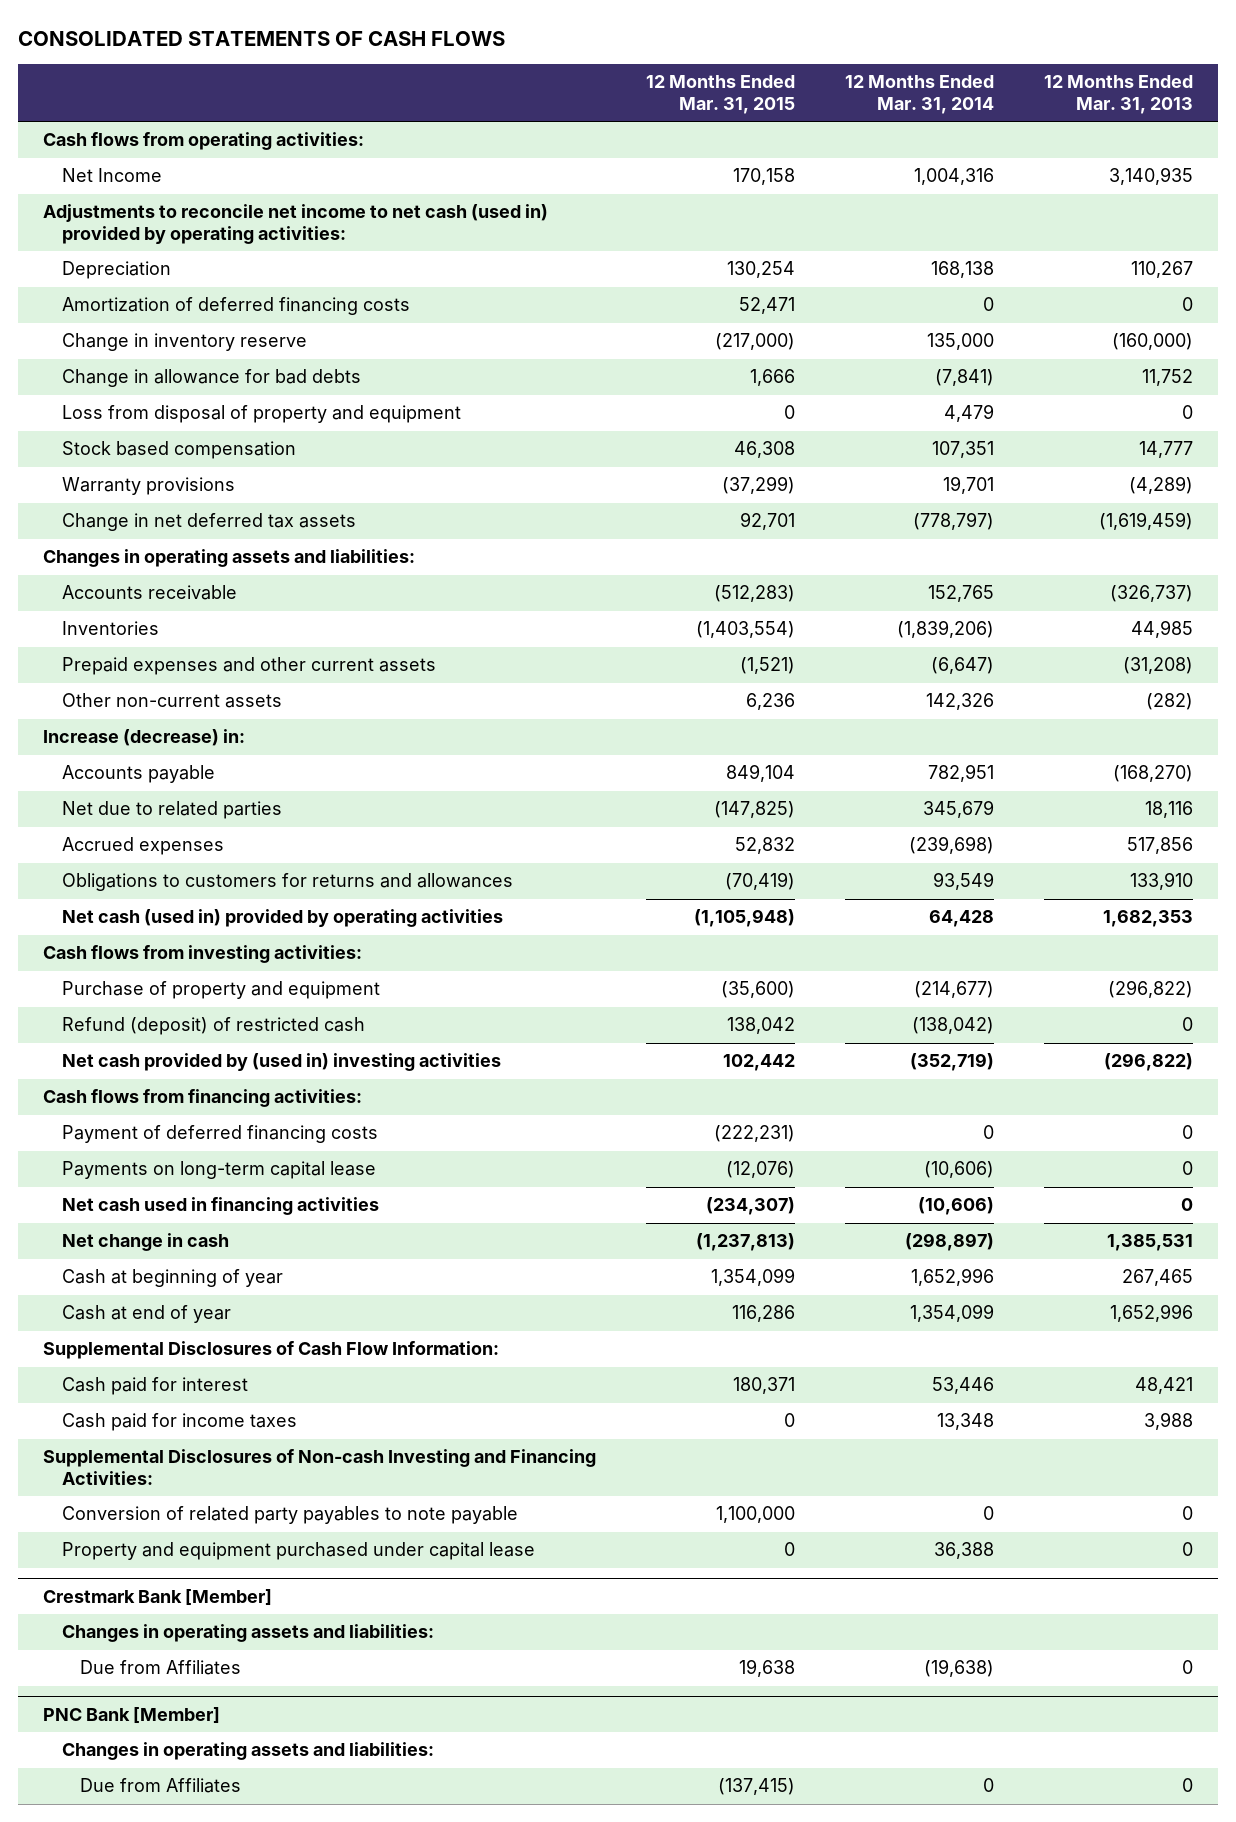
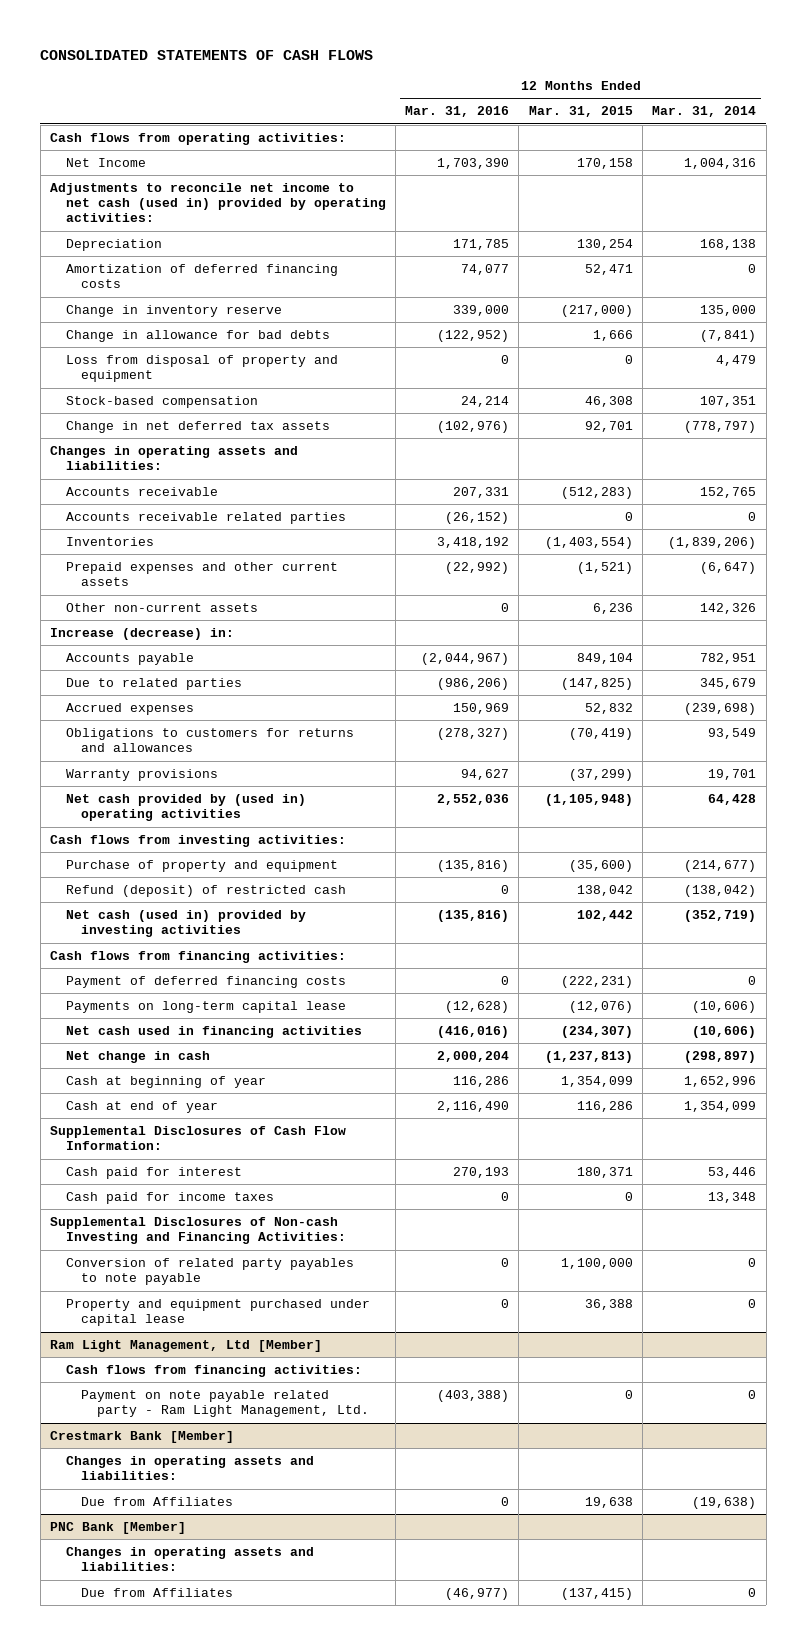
[1043,75,1193,114] 12 Months Ended Mar. 31, 2013 -> none
none -> [405,106,510,118] Mar. 31, 2016
[61,441,296,460] Stock based compensation -> [65,395,258,408] Stock-based compensation
none -> [65,511,346,524] Accounts receivable related parties
[61,801,282,820] Net due to related parties -> [65,677,242,690] Due to related parties
[61,477,235,496] Warranty provisions -> [65,768,218,781] Warranty provisions
[61,909,503,928] Net cash (used in) provided by operating activities -> [65,793,306,822] Net cash provided by (used in) operating activities
[61,1053,501,1072] Net cash provided by (used in) investing activities -> [65,909,306,938] Net cash (used in) provided by investing activities
[784,1542,796,1557] 0 -> [584,1298,633,1310] 36,388
[933,1542,994,1560] 36,388 -> [748,1298,757,1308] 0
none -> [50,1339,323,1352] Ram Light Management, Ltd [Member]
none -> [65,1364,362,1377] Cash flows from financing activities:
none -> [81,1389,369,1418] Payment on note payable related party - Ram Light Management, Ltd.

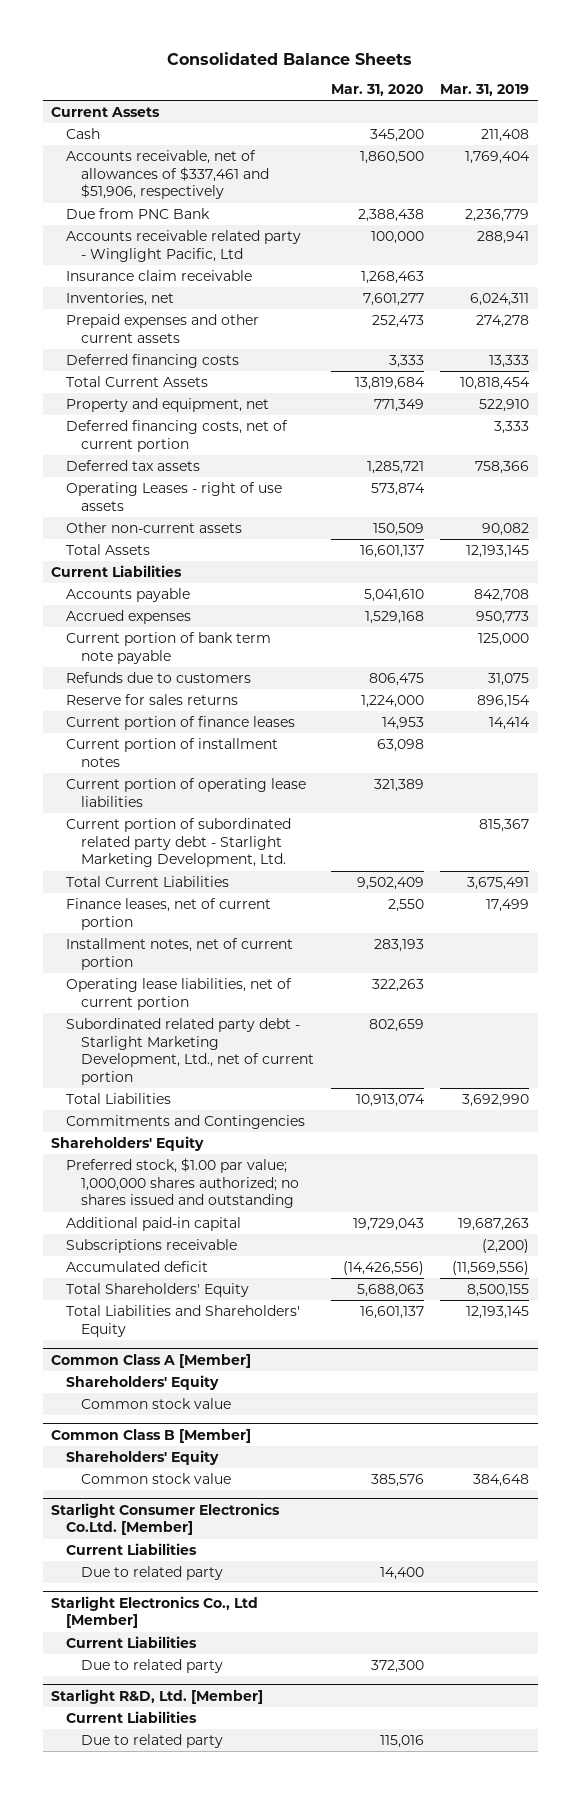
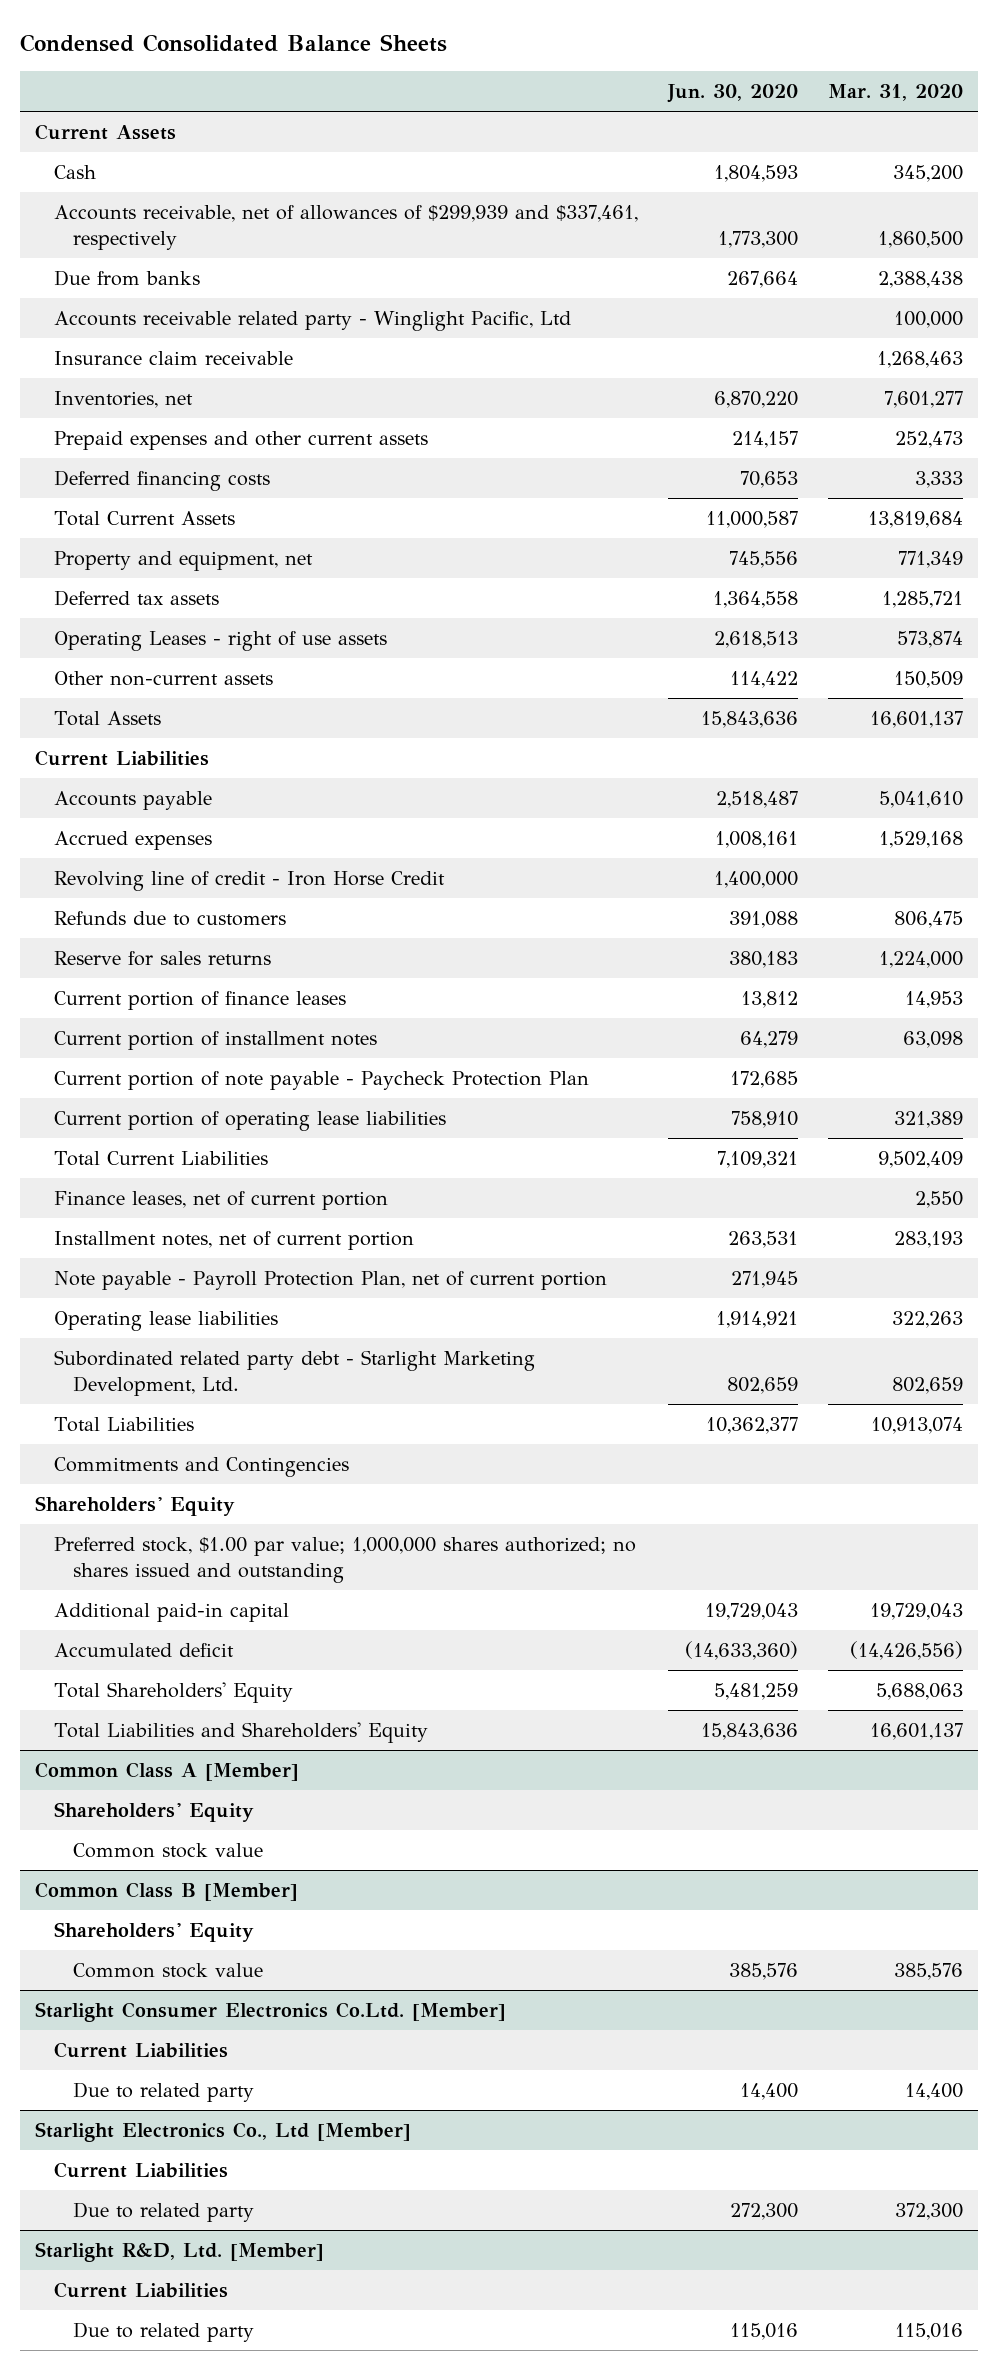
[167,51,413,65] Consolidated Balance Sheets -> [20,33,448,52] Condensed Consolidated Balance Sheets
[440,84,530,97] Mar. 31, 2019 -> none
none -> [666,83,798,103] Jun. 30, 2020
[66,149,270,200] Accounts receivable, net of allowances of $337,461 and $51,906, respectively -> [53,205,638,250] Accounts receivable, net of allowances of $299,939 and $337,461, respectively
[66,207,211,219] Due from PNC Bank -> [53,270,200,287] Due from banks
[66,419,289,452] Deferred financing costs, net of current portion -> none
[66,631,272,664] Current portion of bank term note payable -> none
none -> [53,871,445,892] Revolving line of credit - Iron Horse Credit
none -> [53,1071,589,1091] Current portion of note payable - Paycheck Protection Plan
[66,817,292,868] Current portion of subordinated related party debt - Starlight Marketing Development, Ltd. -> none
none -> [53,1271,607,1291] Note payable - Payroll Protection Plan, net of current portion
[66,977,293,1010] Operating lease liabilities, net of current portion -> [53,1311,278,1332] Operating lease liabilities
[66,1017,315,1086] Subordinated related party debt - Starlight Marketing Development, Ltd., net of current portion -> [53,1350,535,1396] Subordinated related party debt - Starlight Marketing Development, Ltd.
[66,1238,238,1253] Subscriptions receivable -> none

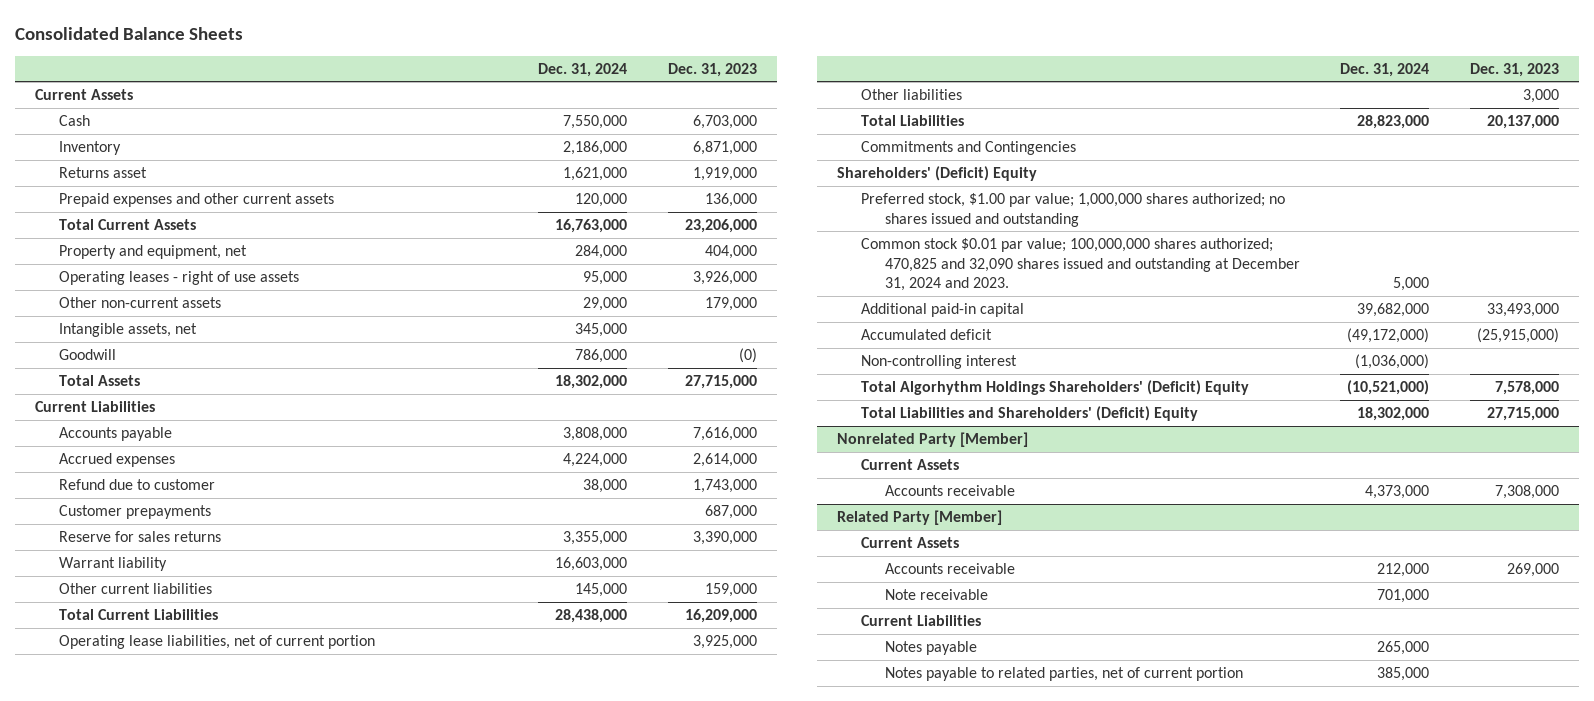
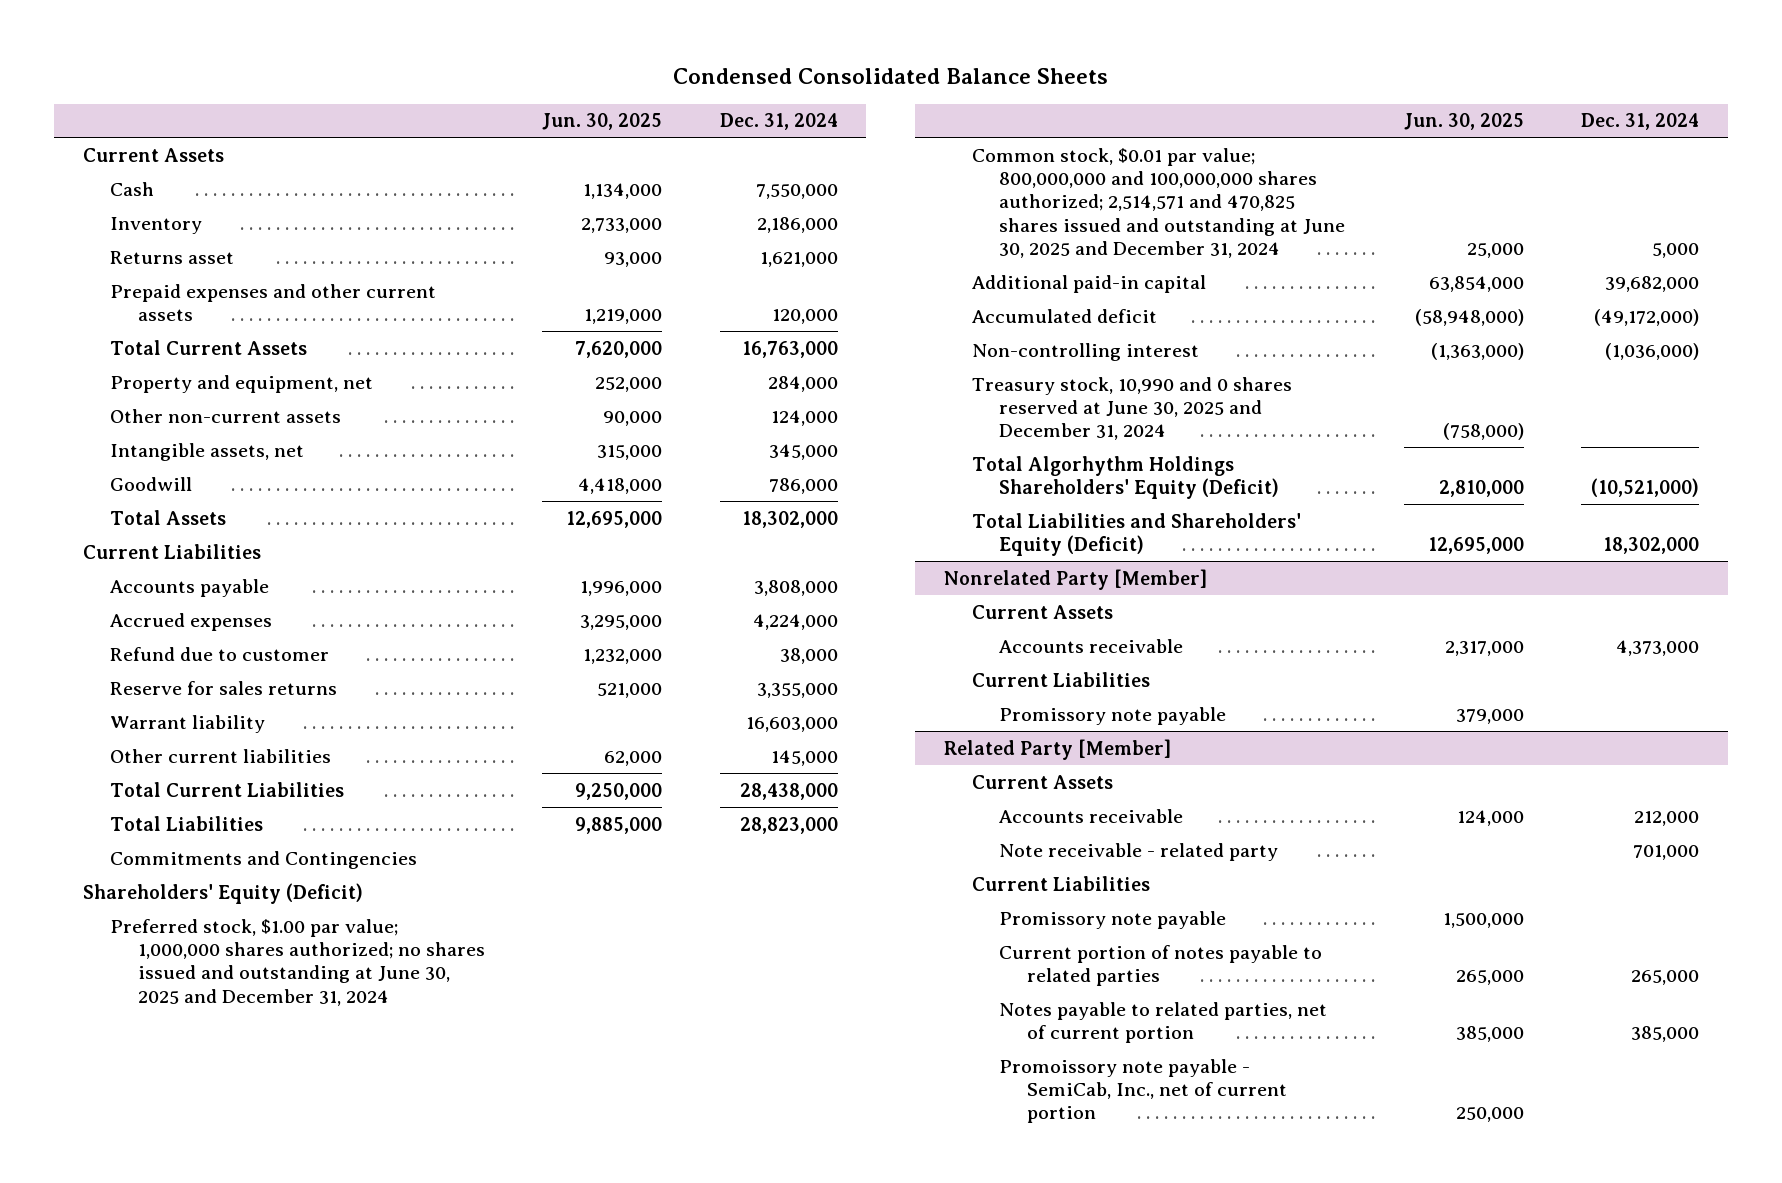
[14,26,243,40] Consolidated Balance Sheets -> [672,68,1108,85] Condensed Consolidated Balance Sheets
[667,62,757,77] Dec. 31, 2023 -> none
none -> [542,113,663,131] Jun. 30, 2025
[58,270,299,285] Operating leases - right of use assets -> none
[583,296,628,311] 29,000 -> [770,409,838,426] 124,000
[58,504,211,519] Customer prepayments -> none
[58,634,375,649] Operating lease liabilities, net of current portion -> none
[861,88,963,100] Other liabilities -> none
[837,165,1038,181] Shareholders' (Deficit) Equity -> [82,882,363,904] Shareholders' Equity (Deficit)
[861,192,1286,227] Preferred stock, $1.00 par value; 1,000,000 shares authorized; no shares issued and outstanding -> [110,918,485,1006] Preferred stock, $1.00 par value; 1,000,000 shares authorized; no shares issued and outstanding at June 30, 2025 and December 31, 2024
[861,237,1300,292] Common stock $0.01 par value; 100,000,000 shares authorized; 470,825 and 32,090 shares issued and outstanding at December 31, 2024 and 2023. -> [971,147,1346,259] Common stock, $0.01 par value; 800,000,000 and 100,000,000 shares authorized; 2,514,571 and 470,825 shares issued and outstanding at June 30, 2025 and December 31, 2024
none -> [971,376,1292,441] Treasury stock, 10,990 and 0 shares reserved at June 30, 2025 and December 31, 2024
[861,379,1250,395] Total Algorhythm Holdings Shareholders' (Deficit) Equity -> [971,455,1280,499] Total Algorhythm Holdings Shareholders' Equity (Deficit)
[861,405,1199,421] Total Liabilities and Shareholders' (Deficit) Equity -> [971,512,1301,556] Total Liabilities and Shareholders' Equity (Deficit)
none -> [971,671,1150,687] Current Liabilities
none -> [999,706,1227,725] Promissory note payable
[884,588,988,600] Note receivable -> [999,842,1279,861] Note receivable - related party
none -> [999,910,1227,929] Promissory note payable
[884,640,977,655] Notes payable -> [999,944,1323,986] Current portion of notes payable to related parties
none -> [999,1058,1287,1124] Promoissory note payable - SemiCab, Inc., net of current portion

